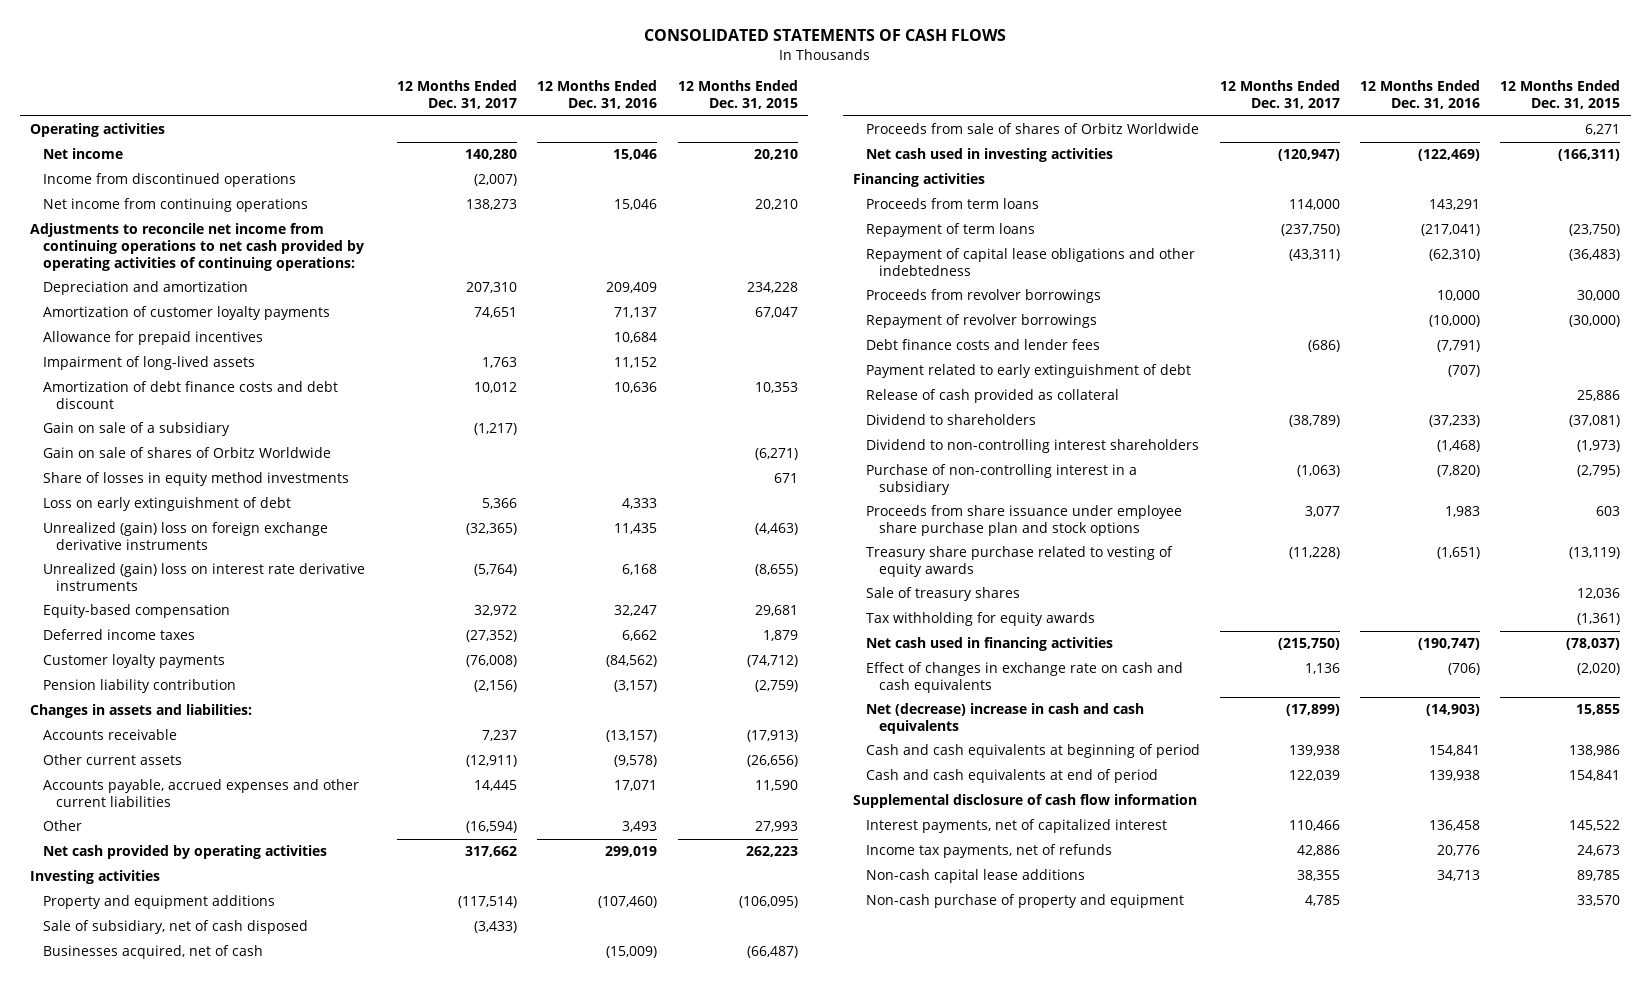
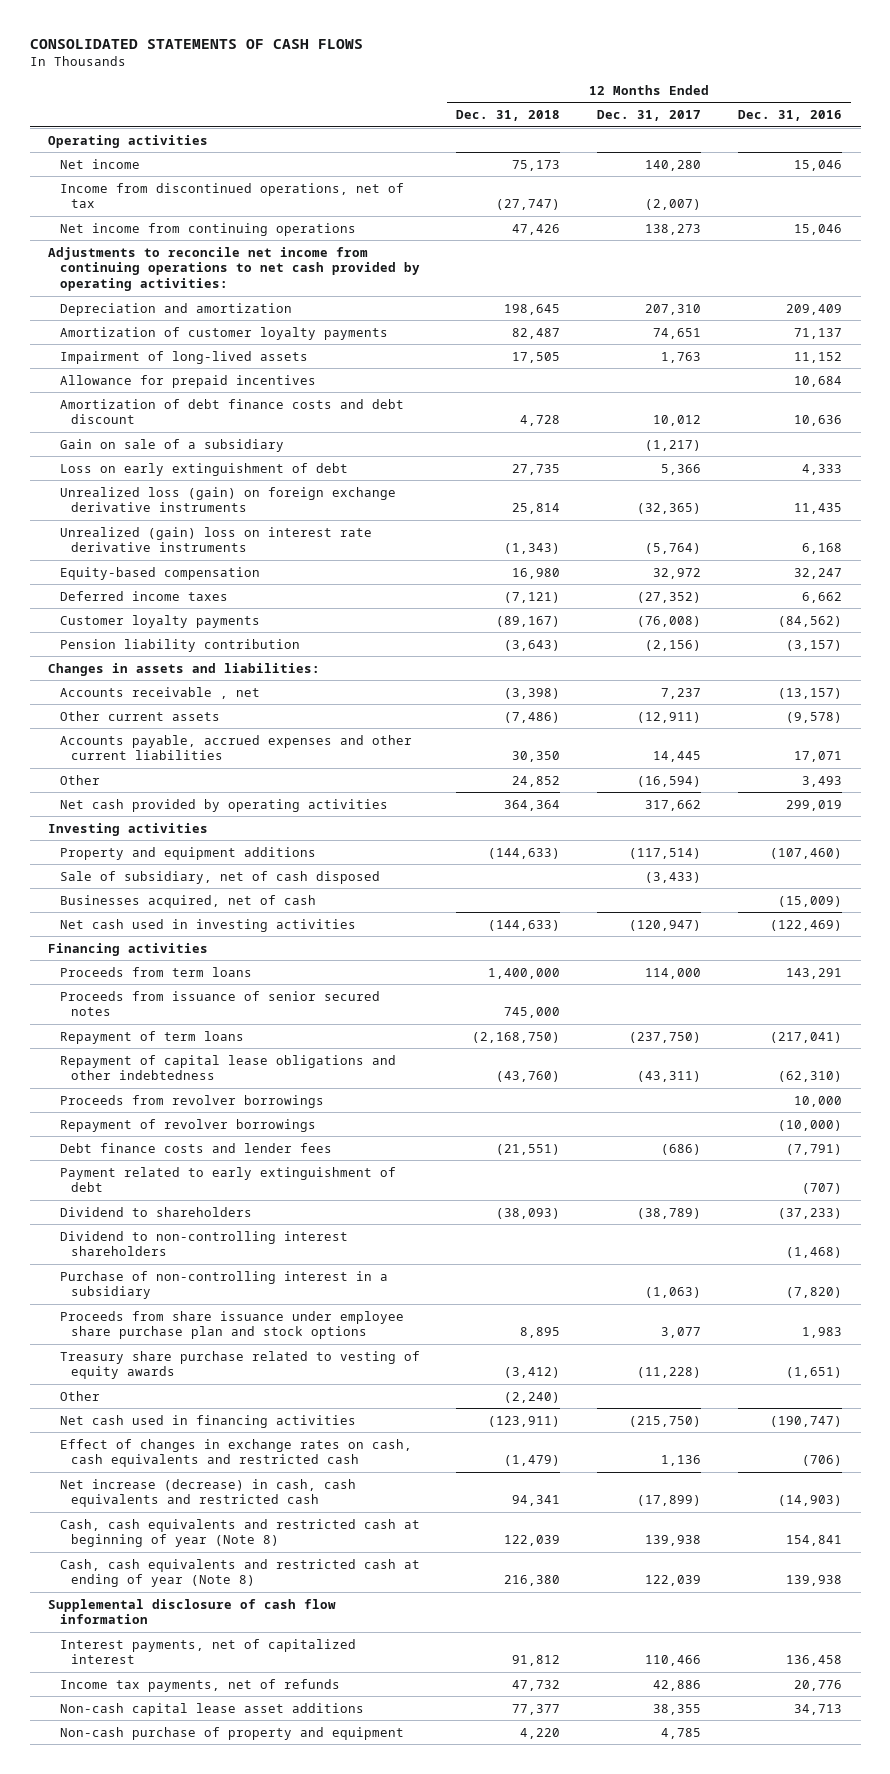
[677,80,798,110] 12 Months Ended Dec. 31, 2015 -> none
none -> [456,110,561,122] Dec. 31, 2018
[42,173,296,188] Income from discontinued operations -> [59,182,404,209] Income from discontinued operations, net of tax
[30,223,364,271] Adjustments to reconcile net income from continuing operations to net cash provided by operating activities of continuing operations: -> [47,246,420,292] Adjustments to reconcile net income from continuing operations to net cash provided by operating activities:
[42,331,263,346] Allowance for prepaid incentives -> [59,374,316,388] Allowance for prepaid incentives
[42,447,331,459] Gain on sale of shares of Orbitz Worldwide -> none
[42,472,349,487] Share of losses in equity method investments -> none
[42,522,328,550] Unrealized (gain) loss on foreign exchange derivative instruments -> [59,486,396,513] Unrealized loss (gain) on foreign exchange derivative instruments
[42,729,177,741] Accounts receivable -> [59,686,260,699] Accounts receivable , net
[865,123,1199,135] Proceeds from sale of shares of Orbitz Worldwide -> none
none -> [59,990,380,1017] Proceeds from issuance of senior secured notes
[865,389,1119,404] Release of cash provided as collateral -> none
[865,587,1020,602] Sale of treasury shares -> none
[865,612,1095,627] Tax withholding for equity awards -> none
none -> [59,1390,100,1401] Other
[865,662,1183,693] Effect of changes in exchange rate on cash and cash equivalents -> [59,1438,412,1468] Effect of changes in exchange rates on cash, cash equivalents and restricted cash
[865,703,1144,734] Net (decrease) increase in cash and cash equivalents -> [59,1478,356,1508] Net increase (decrease) in cash, cash equivalents and restricted cash
[865,744,1200,759] Cash and cash equivalents at beginning of period -> [59,1518,420,1548] Cash, cash equivalents and restricted cash at beginning of year (Note 8)
[865,769,1158,784] Cash and cash equivalents at end of period -> [59,1558,420,1588] Cash, cash equivalents and restricted cash at ending of year (Note 8)
[865,869,1085,884] Non-cash capital lease additions -> [59,1702,364,1716] Non-cash capital lease asset additions

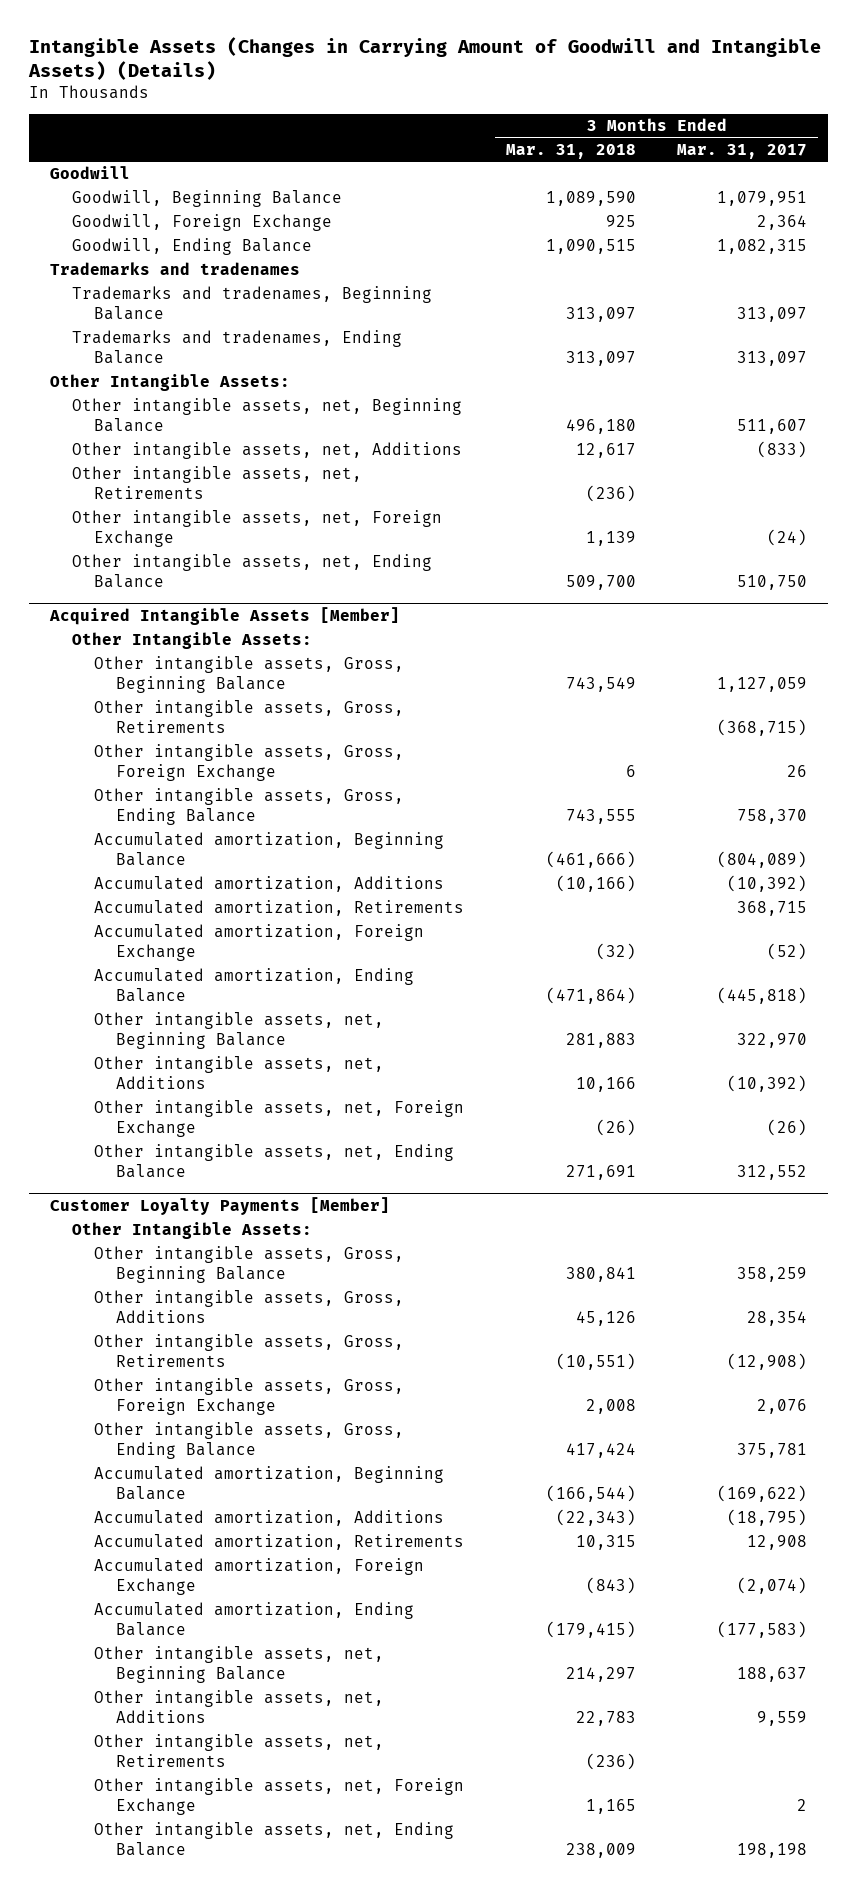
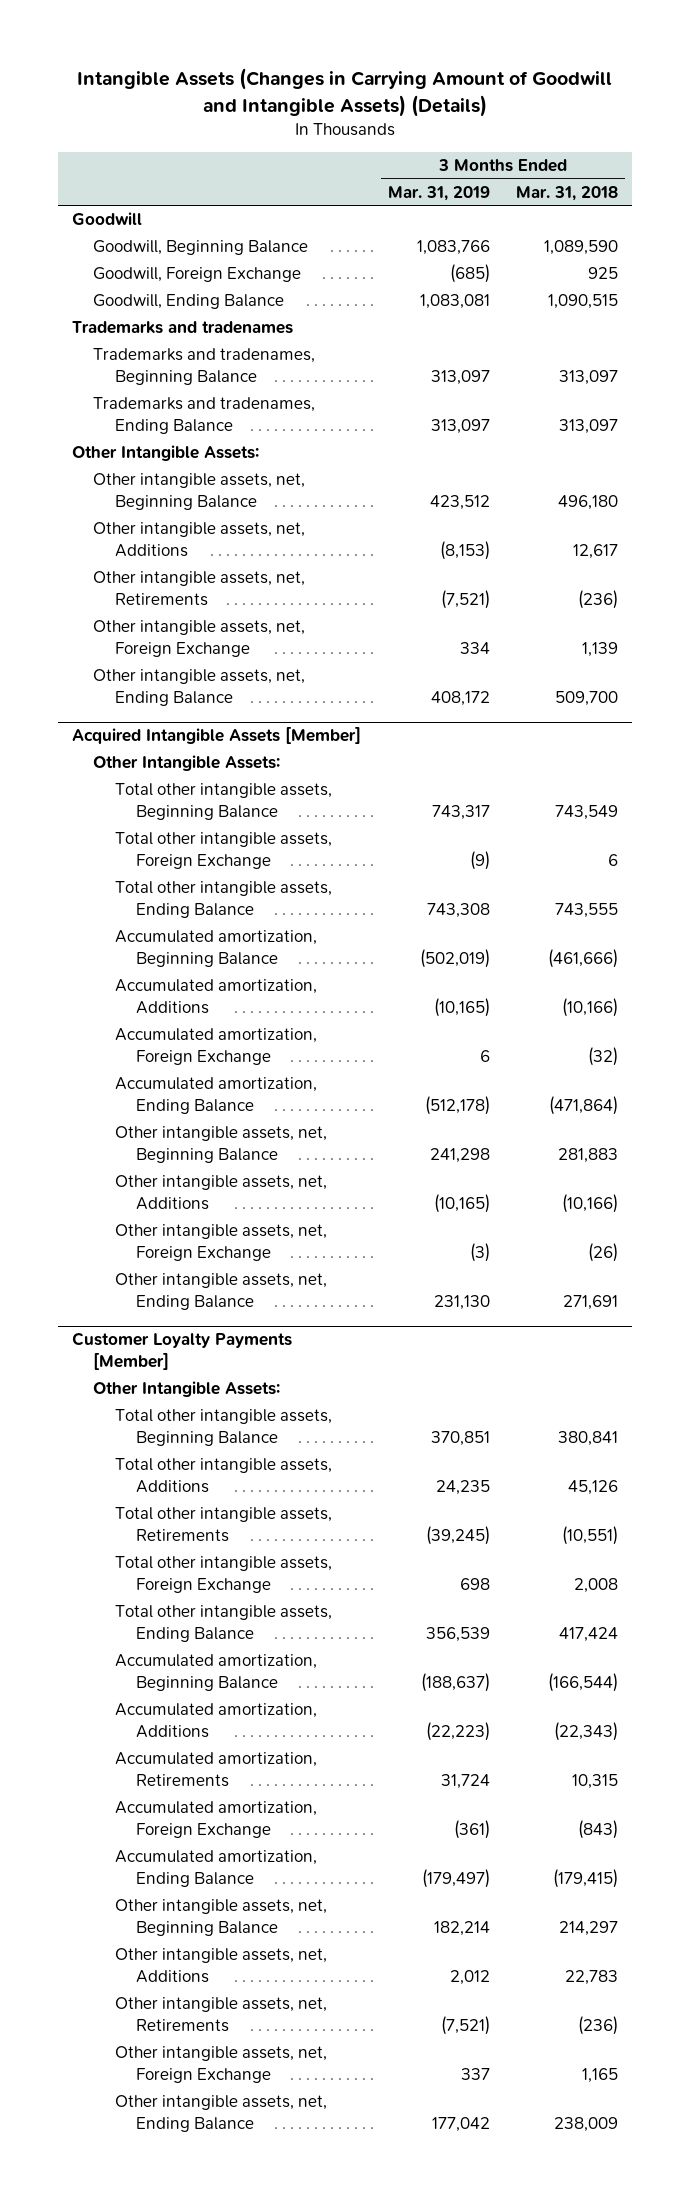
[677,143,808,159] Mar. 31, 2017 -> none
none -> [387,185,490,201] Mar. 31, 2019
[94,700,405,734] Other intangible assets, Gross, Retirements -> none
[94,656,405,694] Other intangible assets, Gross, Beginning Balance -> [114,783,332,821] Total other intangible assets, Beginning Balance
[94,744,405,782] Other intangible assets, Gross, Foreign Exchange -> [114,832,332,870] Total other intangible assets, Foreign Exchange
[94,788,405,826] Other intangible assets, Gross, Ending Balance -> [114,881,332,919] Total other intangible assets, Ending Balance
[94,900,465,917] Accumulated amortization, Retirements -> none
[575,1077,636,1093] 10,166 -> [562,1194,619,1214] (10,166)
[94,1246,405,1284] Other intangible assets, Gross, Beginning Balance -> [114,1409,332,1447] Total other intangible assets, Beginning Balance
[94,1290,405,1324] Other intangible assets, Gross, Additions -> [114,1458,332,1494] Total other intangible assets, Additions
[94,1334,405,1368] Other intangible assets, Gross, Retirements -> [114,1507,332,1543] Total other intangible assets, Retirements
[94,1378,405,1416] Other intangible assets, Gross, Foreign Exchange -> [114,1556,332,1594] Total other intangible assets, Foreign Exchange
[94,1422,405,1460] Other intangible assets, Gross, Ending Balance -> [114,1605,332,1643] Total other intangible assets, Ending Balance

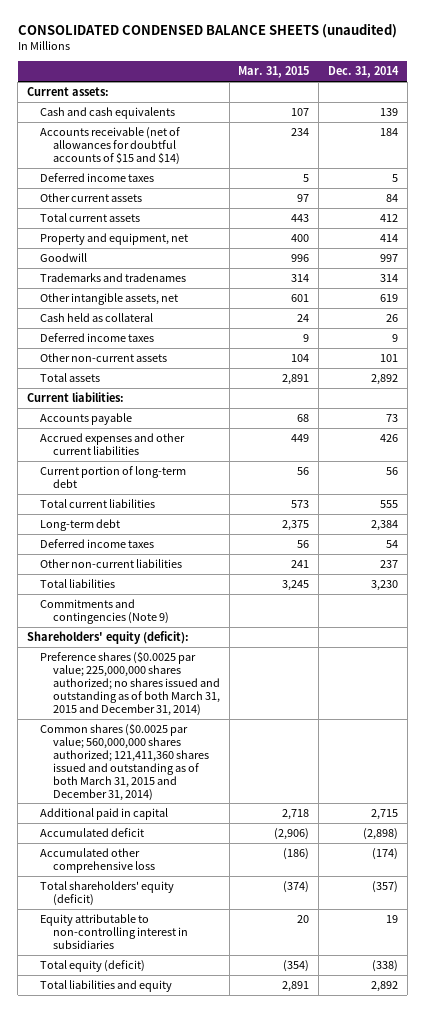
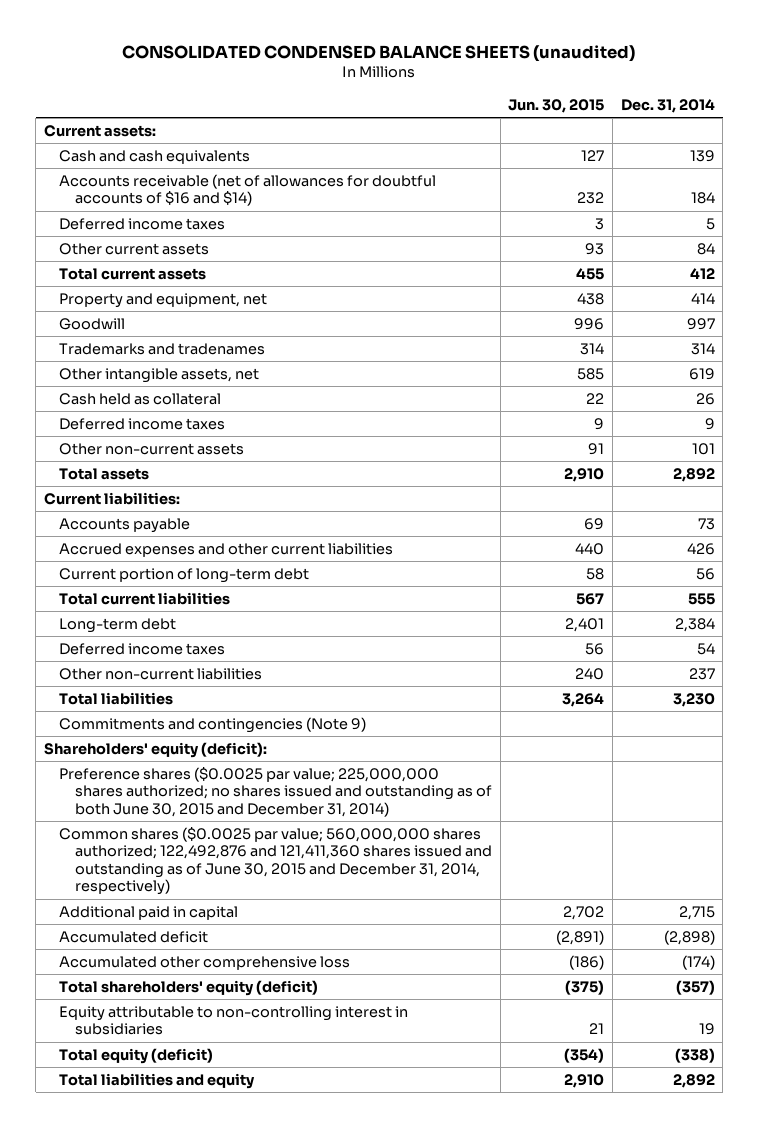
[238,66,310,79] Mar. 31, 2015 -> none
none -> [508,98,605,113] Jun. 30, 2015
[39,126,180,165] Accounts receivable (net of allowances for doubtful accounts of $15 and $14) -> [59,173,437,207] Accounts receivable (net of allowances for doubtful accounts of $16 and $14)
[39,650,220,716] Preference shares ($0.0025 par value; 225,000,000 shares authorized; no shares issued and outstanding as of both March 31, 2015 and December 31, 2014) -> [59,766,493,817] Preference shares ($0.0025 par value; 225,000,000 shares authorized; no shares issued and outstanding as of both June 30, 2015 and December 31, 2014)
[39,722,209,801] Common shares ($0.0025 par value; 560,000,000 shares authorized; 121,411,360 shares issued and outstanding as of both March 31, 2015 and December 31, 2014) -> [59,826,493,896] Common shares ($0.0025 par value; 560,000,000 shares authorized; 122,492,876 and 121,411,360 shares issued and outstanding as of June 30, 2015 and December 31, 2014, respectively)

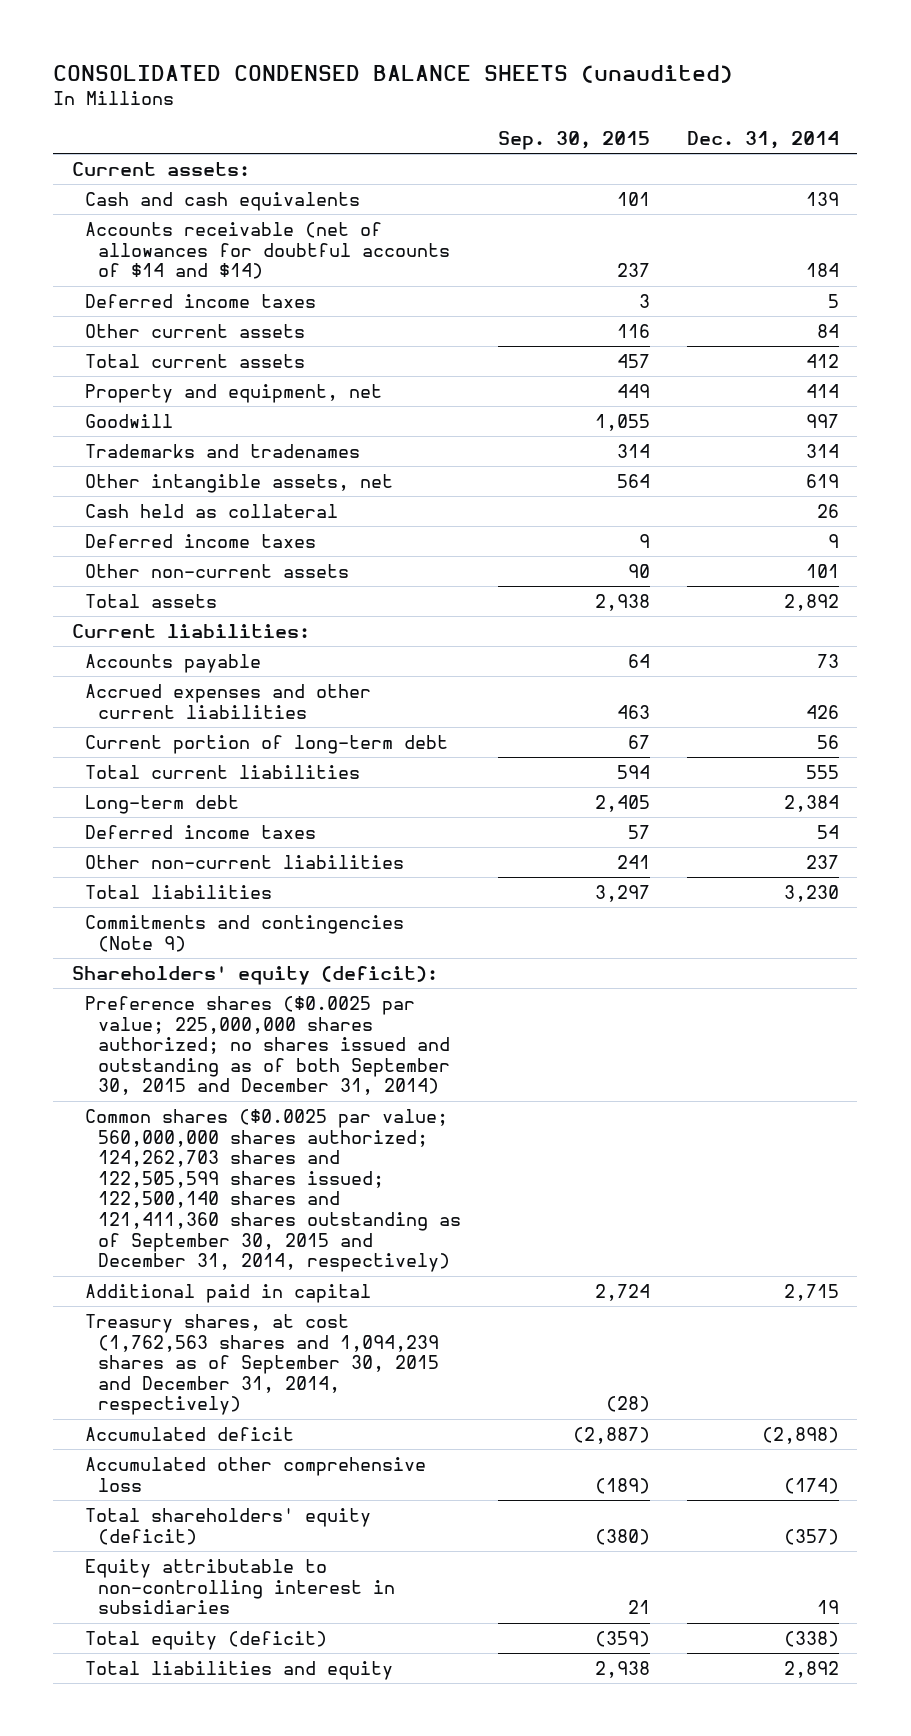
[508,98,605,113] Jun. 30, 2015 -> none
none -> [497,130,650,150] Sep. 30, 2015
[59,173,437,207] Accounts receivable (net of allowances for doubtful accounts of $16 and $14) -> [84,221,450,280] Accounts receivable (net of allowances for doubtful accounts of $14 and $14)
[59,766,493,817] Preference shares ($0.0025 par value; 225,000,000 shares authorized; no shares issued and outstanding as of both June 30, 2015 and December 31, 2014) -> [84,995,450,1096] Preference shares ($0.0025 par value; 225,000,000 shares authorized; no shares issued and outstanding as of both September 30, 2015 and December 31, 2014)
[59,826,493,896] Common shares ($0.0025 par value; 560,000,000 shares authorized; 122,492,876 and 121,411,360 shares issued and outstanding as of June 30, 2015 and December 31, 2014, respectively) -> [84,1108,461,1273] Common shares ($0.0025 par value; 560,000,000 shares authorized; 124,262,703 shares and 122,505,599 shares issued; 122,500,140 shares and 121,411,360 shares outstanding as of September 30, 2015 and December 31, 2014, respectively)
none -> [84,1313,439,1416] Treasury shares, at cost (1,762,563 shares and 1,094,239 shares as of September 30, 2015 and December 31, 2014, respectively)

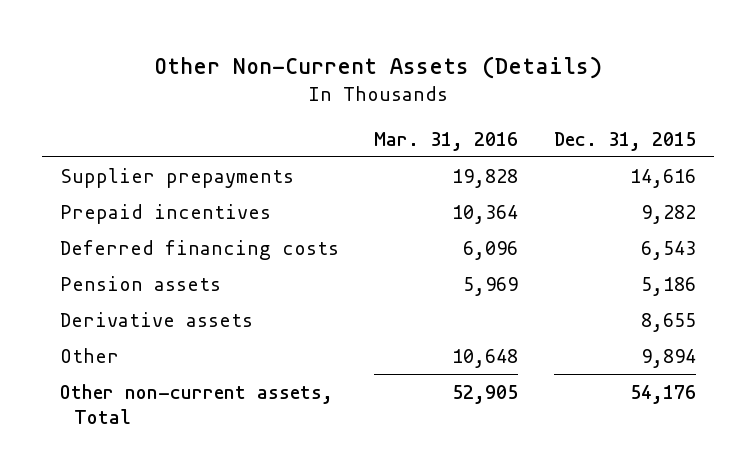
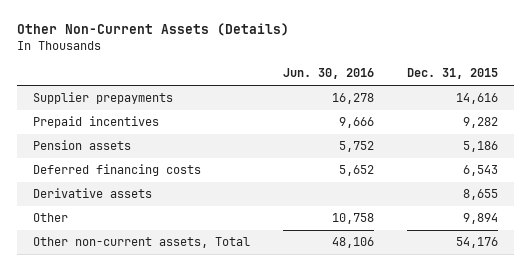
[374,131,519,151] Mar. 31, 2016 -> none
none -> [283,68,375,80] Jun. 30, 2016
[60,239,340,260] Deferred financing costs -> [33,164,202,177] Deferred financing costs

